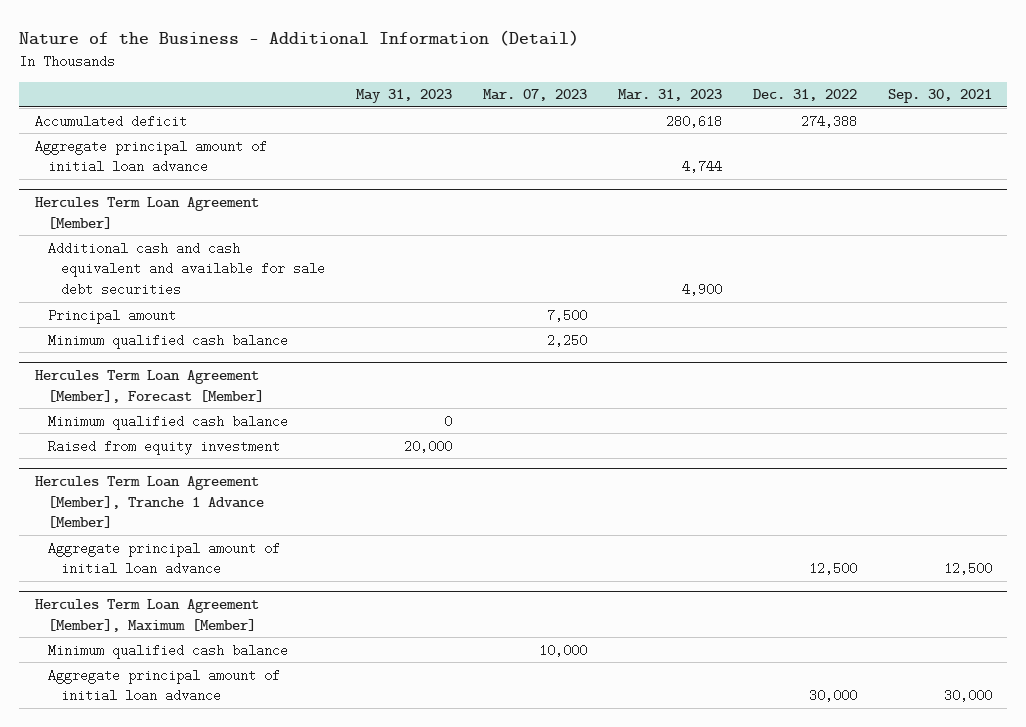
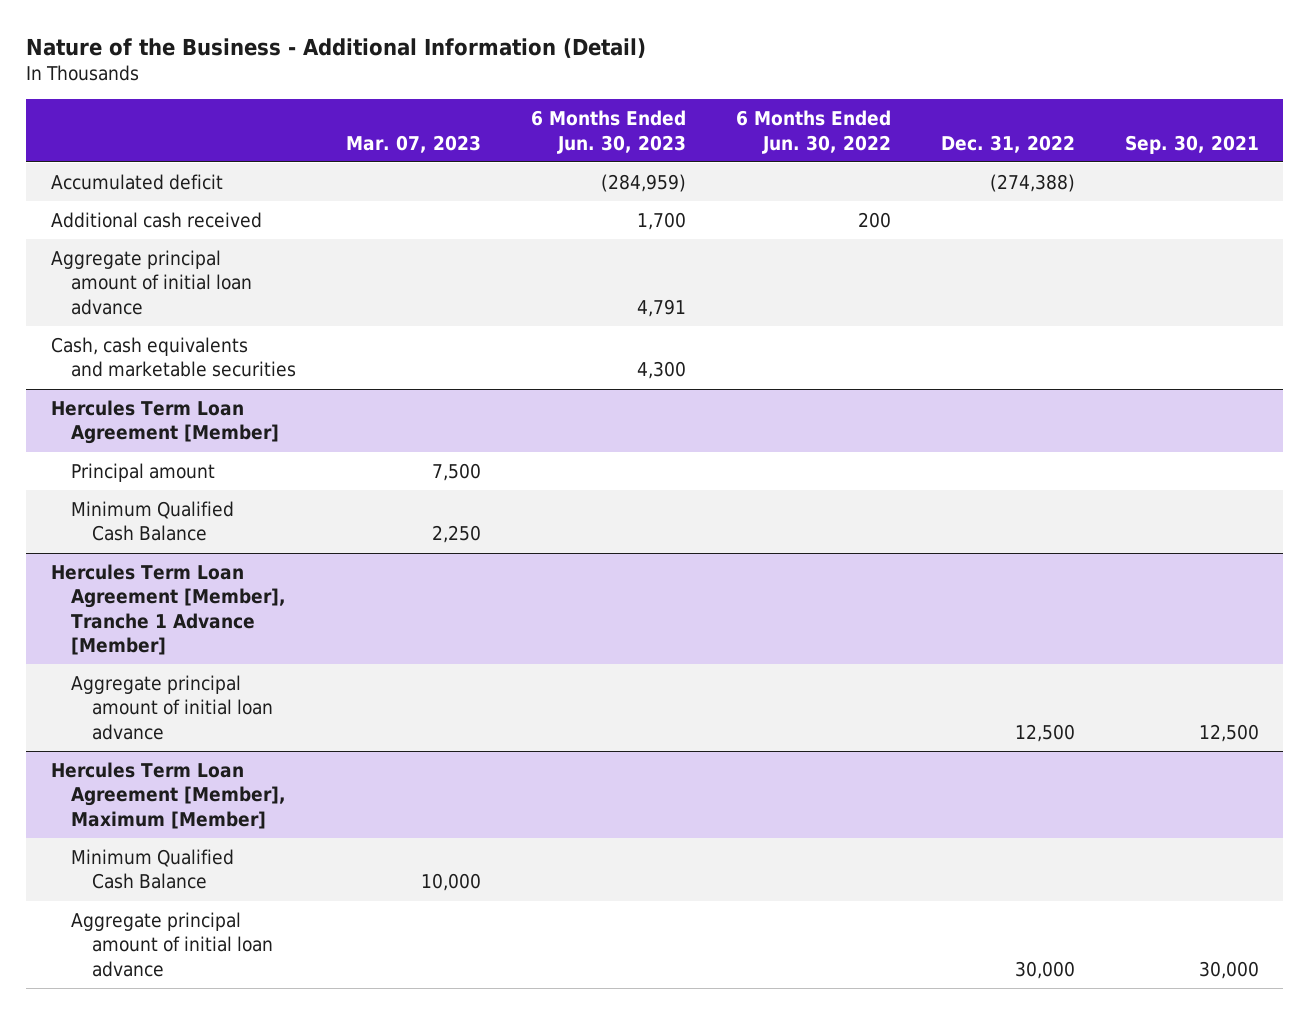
[355,89,452,104] May 31, 2023 -> none
[617,89,722,102] Mar. 31, 2023 -> none
none -> [531,110,687,154] 6 Months Ended Jun. 30, 2023
none -> [735,110,891,154] 6 Months Ended Jun. 30, 2022
[800,114,857,128] 274,388 -> [989,173,1075,192] (274,388)
none -> [50,211,262,228] Additional cash received
none -> [50,336,297,378] Cash, cash equivalents and marketable securities
[47,241,326,296] Additional cash and cash equivalent and available for sale debt securities -> none
[34,369,264,403] Hercules Term Loan Agreement [Member], Forecast [Member] -> none
[47,414,288,430] Minimum qualified cash balance -> none
[47,439,280,455] Raised from equity investment -> none
[47,333,288,349] Minimum qualified cash balance -> [71,500,235,542] Minimum Qualified Cash Balance
[47,643,288,659] Minimum qualified cash balance -> [71,848,235,890] Minimum Qualified Cash Balance

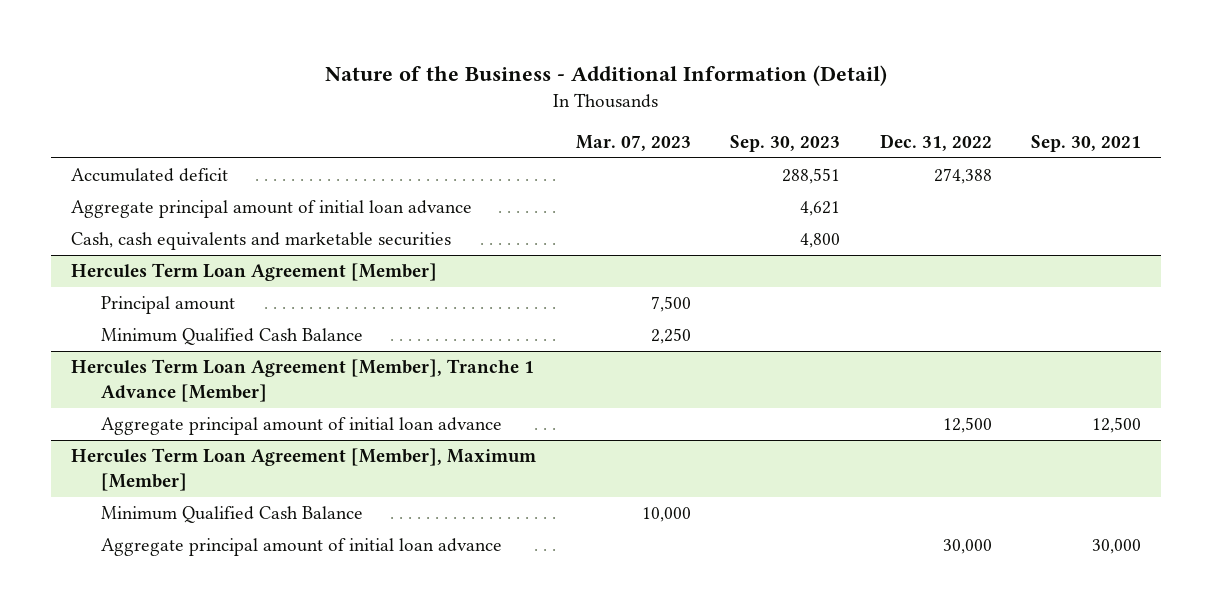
[531,110,687,154] 6 Months Ended Jun. 30, 2023 -> none
[735,110,891,154] 6 Months Ended Jun. 30, 2022 -> none
none -> [730,135,841,153] Sep. 30, 2023
[50,211,262,228] Additional cash received -> none
[989,173,1075,192] (274,388) -> [933,168,992,185] 274,388

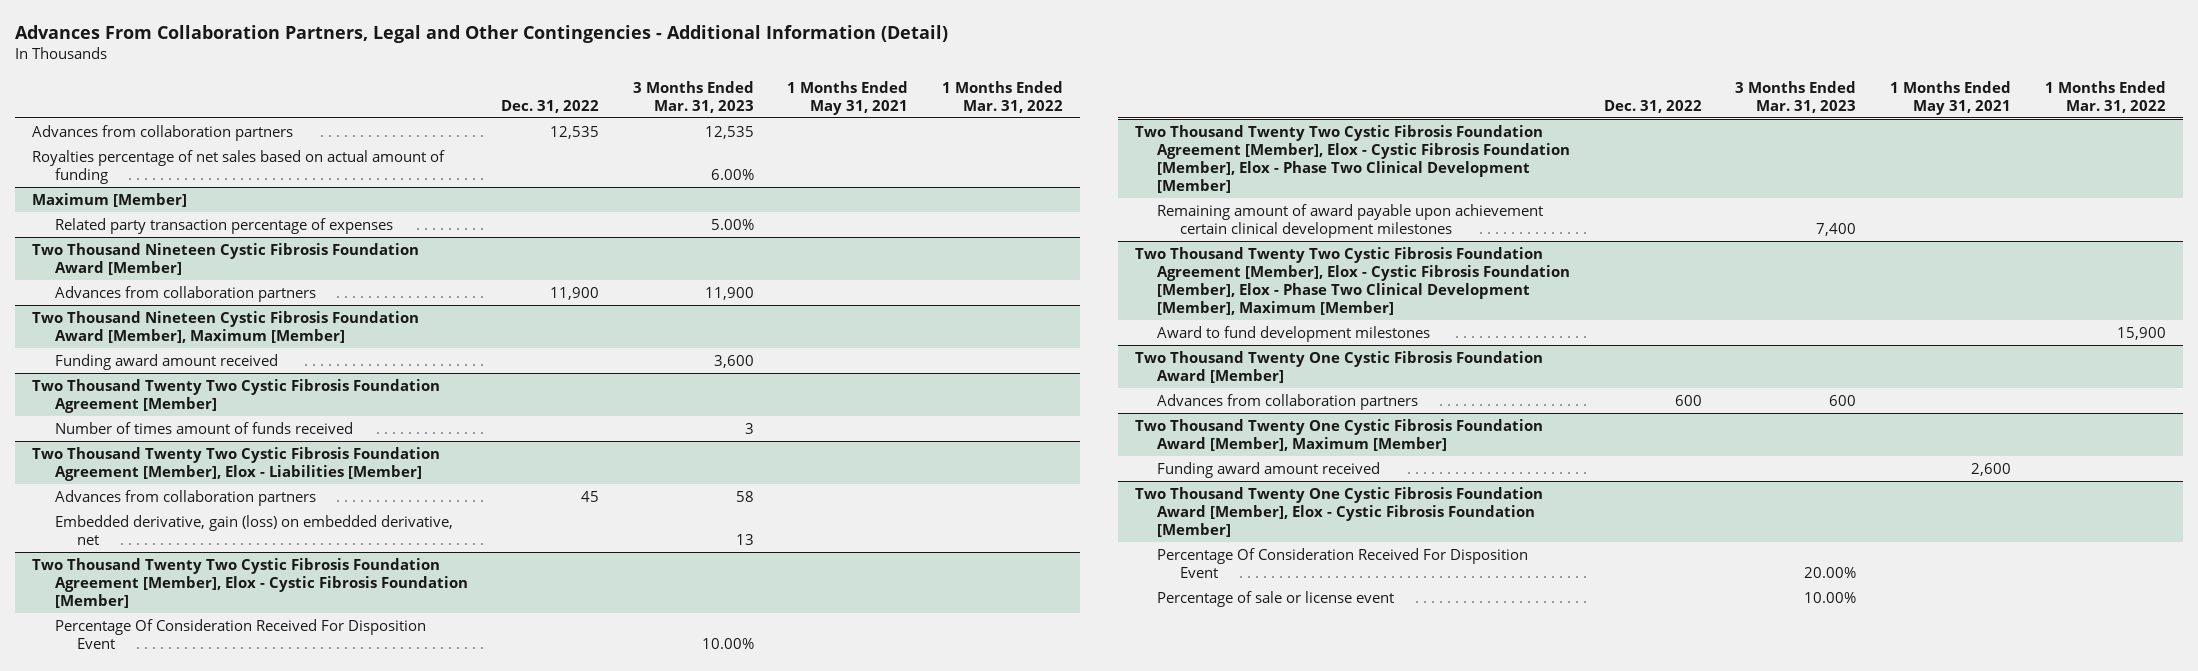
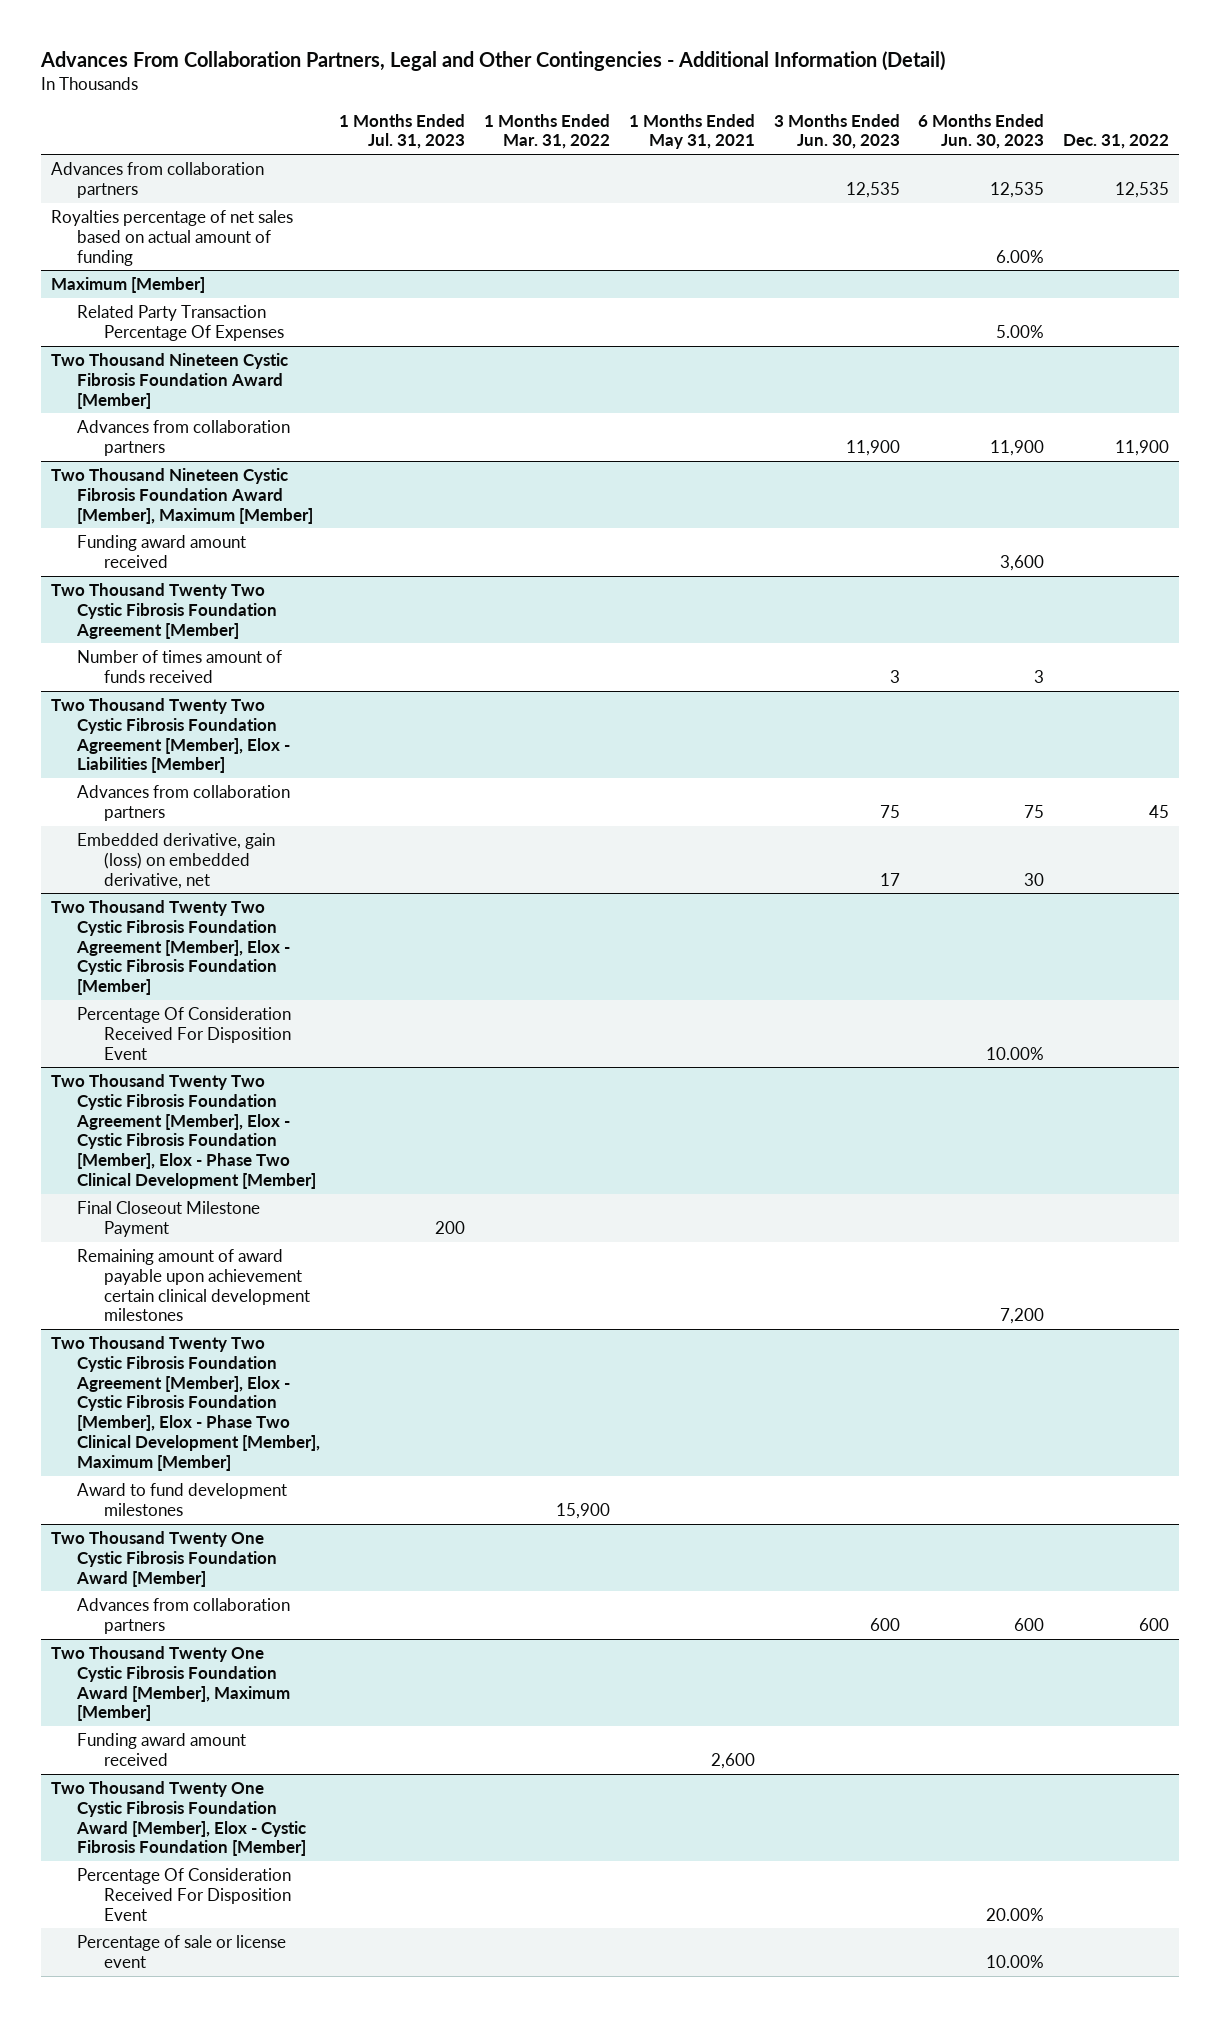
[632,80,754,113] 3 Months Ended Mar. 31, 2023 -> none
none -> [338,113,465,150] 1 Months Ended Jul. 31, 2023
none -> [773,113,900,150] 3 Months Ended Jun. 30, 2023
none -> [918,113,1045,150] 6 Months Ended Jun. 30, 2023
[54,217,393,234] Related party transaction percentage of expenses -> [77,305,284,341] Related Party Transaction Percentage Of Expenses
none -> [77,1201,261,1237] Final Closeout Milestone Payment

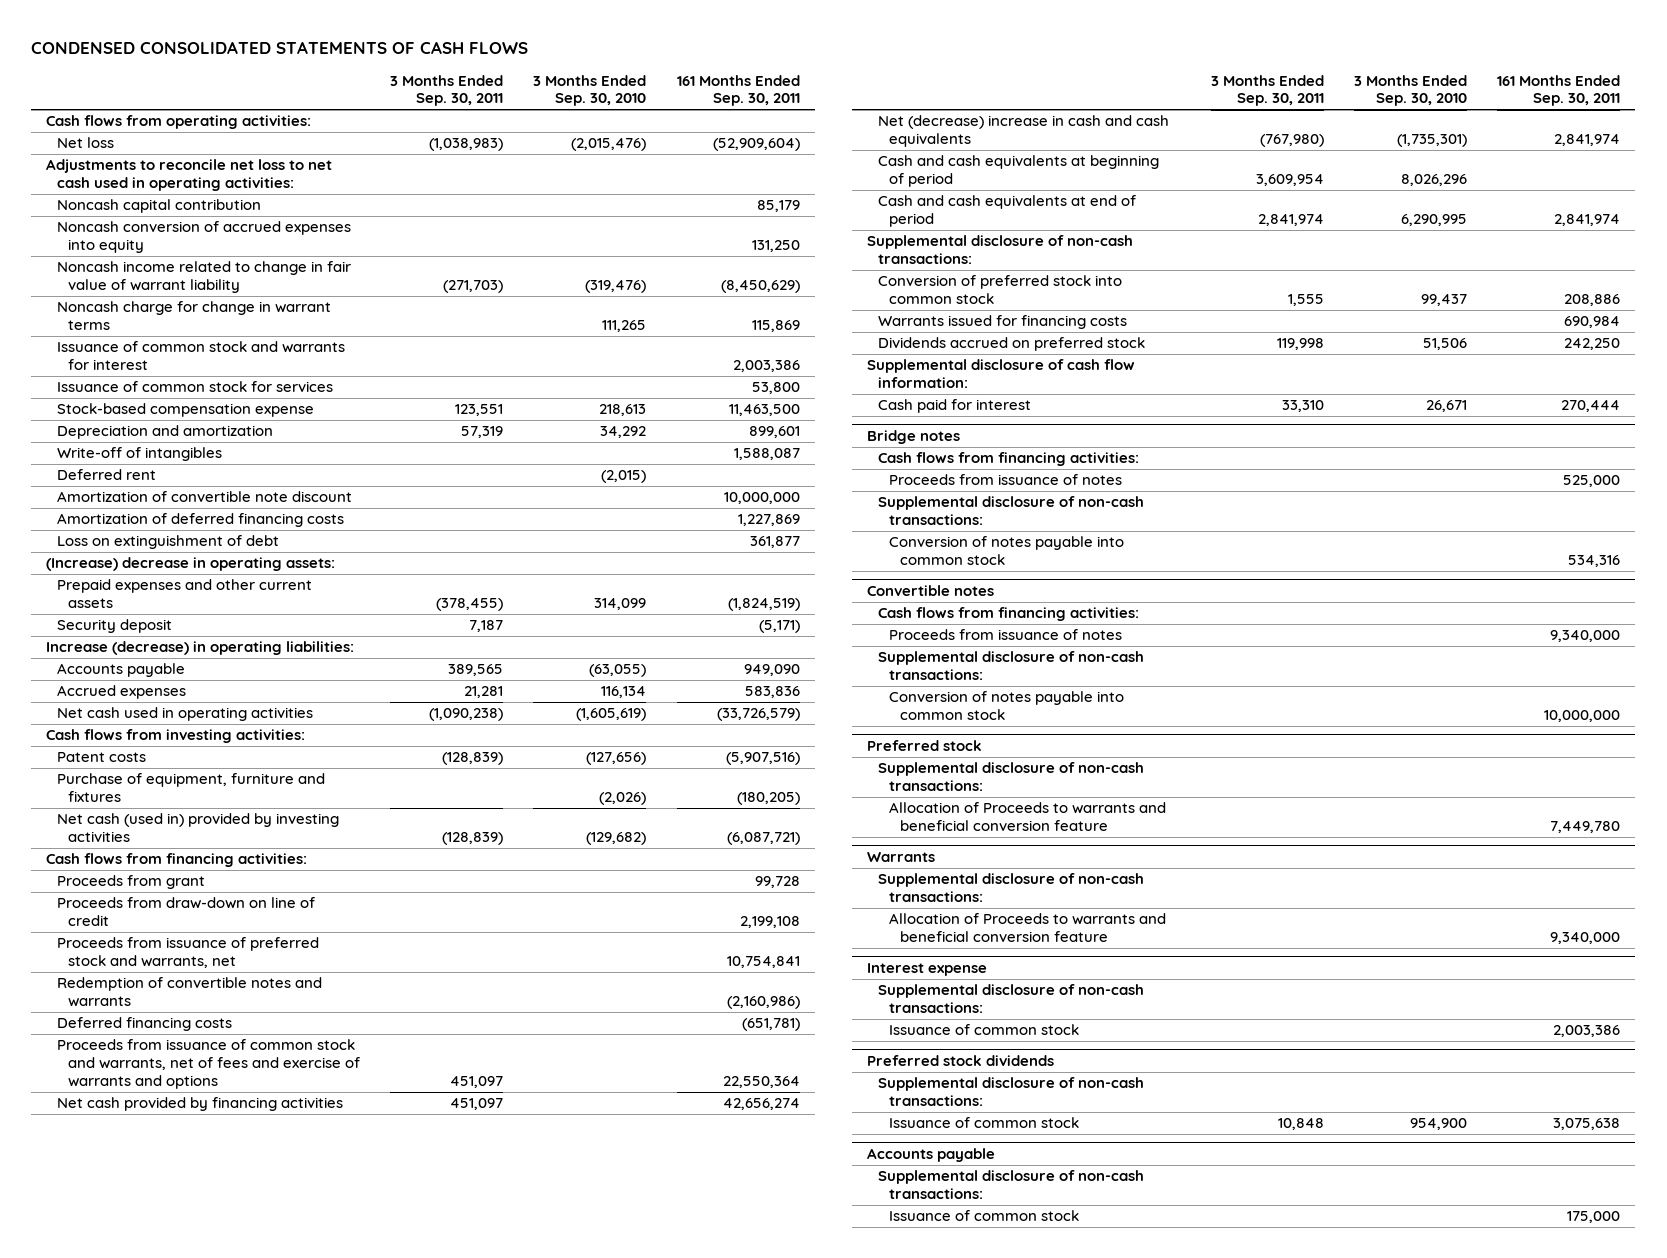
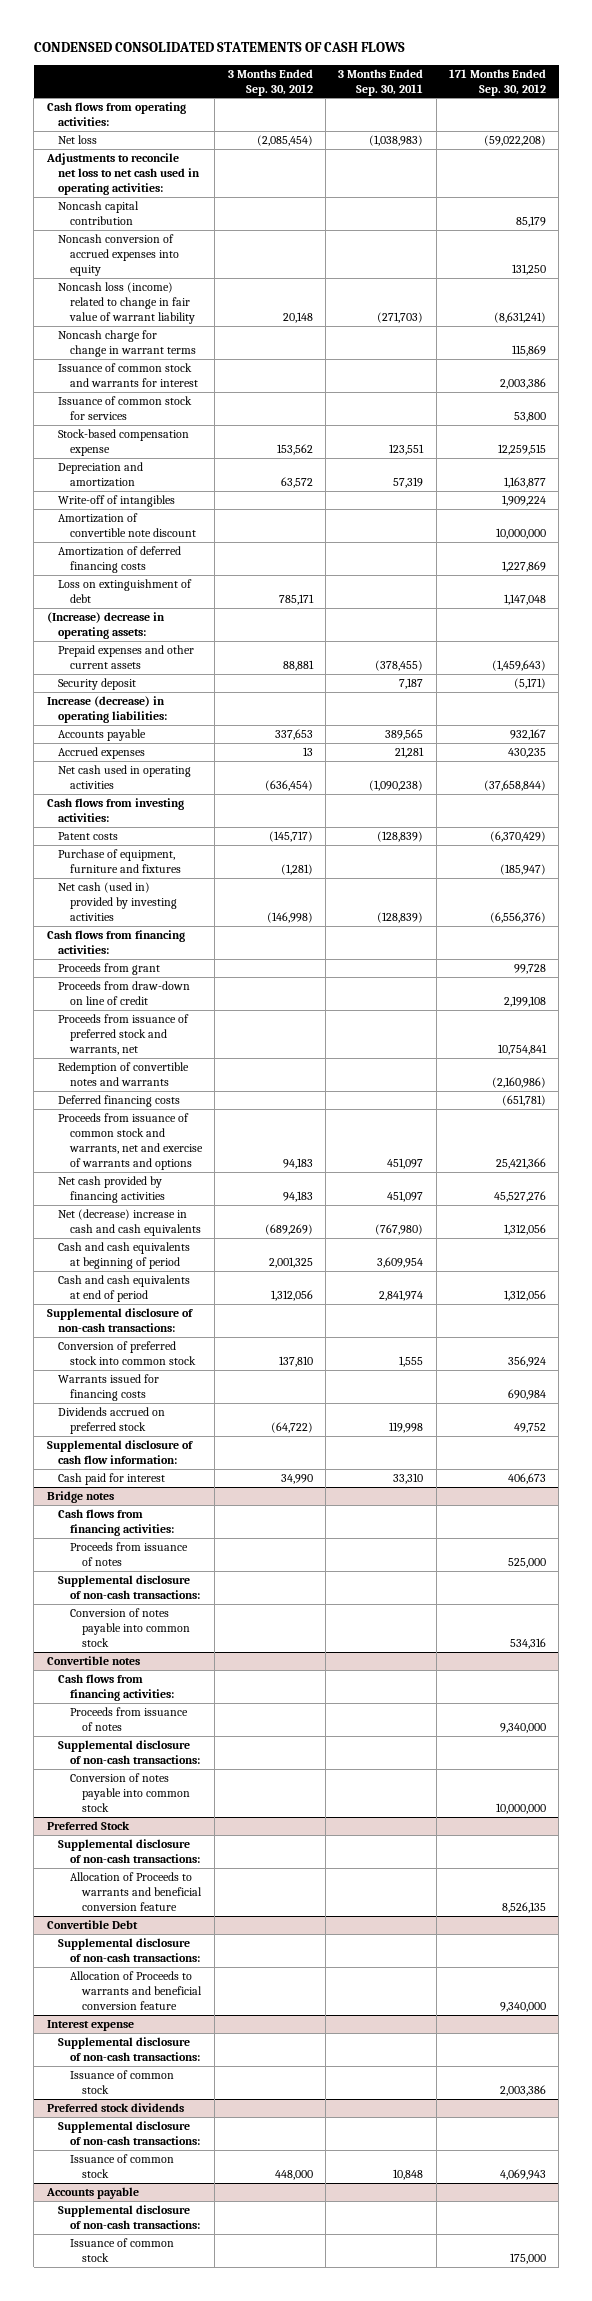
[533,74,647,107] 3 Months Ended Sep. 30, 2010 -> none
[676,74,800,107] 161 Months Ended Sep. 30, 2011 -> none
none -> [227,68,313,96] 3 Months Ended Sep. 30, 2012
none -> [448,68,546,96] 171 Months Ended Sep. 30, 2012
[57,261,352,294] Noncash income related to change in fair value of warrant liability -> [58,282,196,324] Noncash loss (income) related to change in fair value of warrant liability
[57,469,157,481] Deferred rent -> none
[57,1039,361,1089] Proceeds from issuance of common stock and warrants, net of fees and exercise of warrants and options -> [58,1113,204,1170] Proceeds from issuance of common stock and warrants, net and exercise of warrants and options
[867,740,983,752] Preferred stock -> [46,1821,130,1831] Preferred Stock
[867,852,936,863] Warrants -> none
[878,873,1145,903] Supplemental disclosure of non-cash transactions: -> none
[889,913,1167,943] Allocation of Proceeds to warrants and beneficial conversion feature -> none
none -> [46,1920,138,1930] Convertible Debt
none -> [58,1938,201,1963] Supplemental disclosure of non-cash transactions:
none -> [70,1971,202,2010] Allocation of Proceeds to warrants and beneficial conversion feature

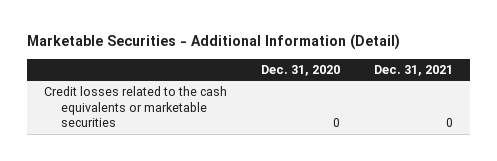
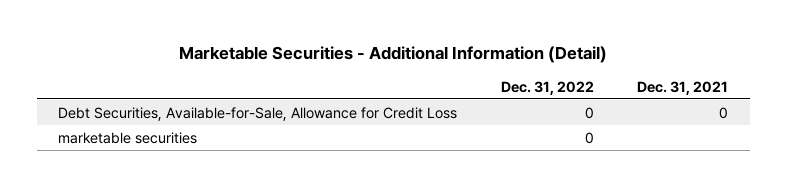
[261,64,341,76] Dec. 31, 2020 -> none
none -> [500,80,594,95] Dec. 31, 2022
[44,86,228,128] Credit losses related to the cash equivalents or marketable securities -> [58,106,458,121] Debt Securities, Available-for-Sale, Allowance for Credit Loss
none -> [58,131,198,144] marketable securities

